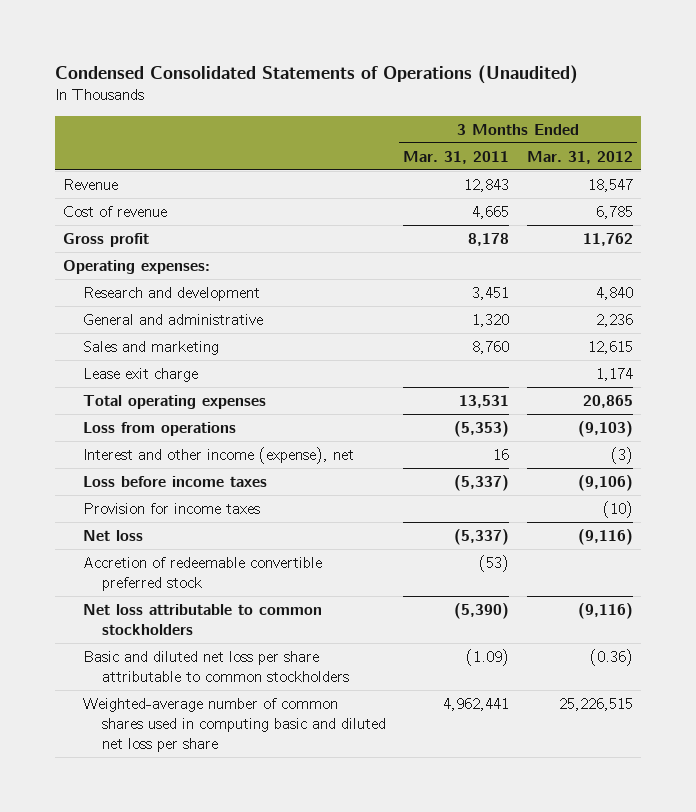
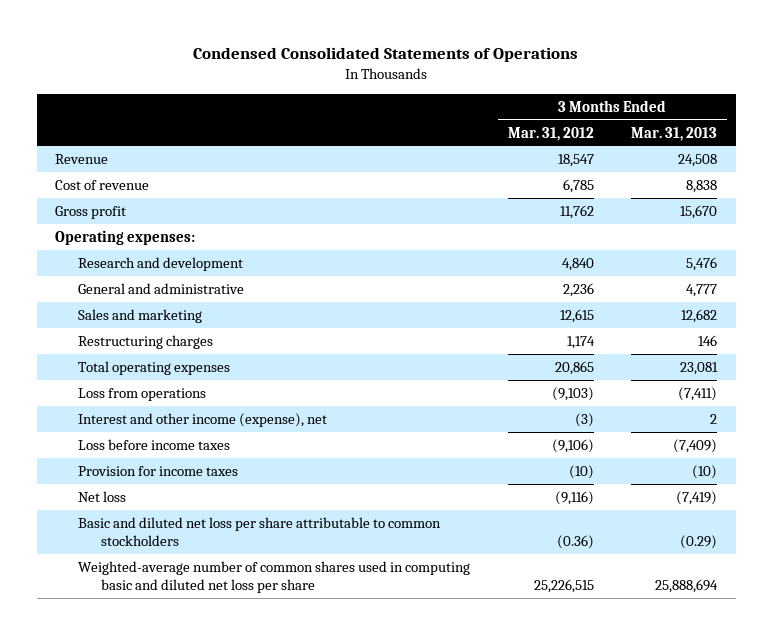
[54,65,578,85] Condensed Consolidated Statements of Operations (Unaudited) -> [193,47,579,63] Condensed Consolidated Statements of Operations
[403,150,510,164] Mar. 31, 2011 -> none
none -> [631,126,718,141] Mar. 31, 2013
[82,367,198,382] Lease exit charge -> [78,334,214,349] Restructuring charges
[82,556,322,591] Accretion of redeemable convertible preferred stock -> none
[82,603,322,635] Net loss attributable to common stockholders -> none

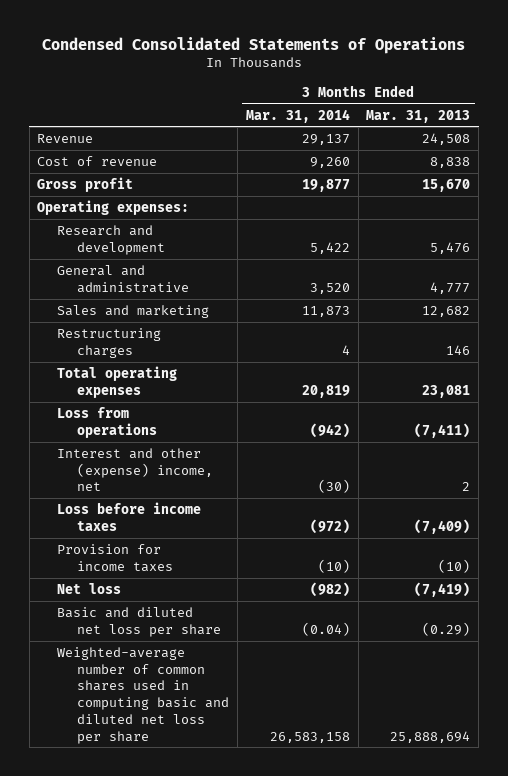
[507,126,594,141] Mar. 31, 2012 -> none
none -> [245,108,350,123] Mar. 31, 2014
[78,412,328,427] Interest and other income (expense), net -> [57,448,214,492] Interest and other (expense) income, net
[78,516,442,546] Basic and diluted net loss per share attributable to common stockholders -> [57,607,222,637] Basic and diluted net loss per share

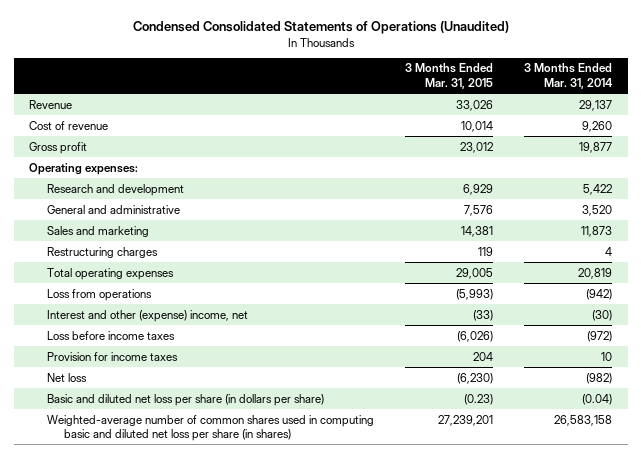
[41,36,465,54] Condensed Consolidated Statements of Operations -> [132,21,509,35] Condensed Consolidated Statements of Operations (Unaudited)
[366,109,471,123] Mar. 31, 2013 -> none
none -> [404,63,493,90] 3 Months Ended Mar. 31, 2015
[317,558,350,573] (10) -> [600,351,612,361] 10
[57,607,222,637] Basic and diluted net loss per share -> [46,393,324,406] Basic and diluted net loss per share (in dollars per share)
[57,647,230,744] Weighted-average number of common shares used in computing basic and diluted net loss per share -> [46,414,374,442] Weighted-average number of common shares used in computing basic and diluted net loss per share (in shares)

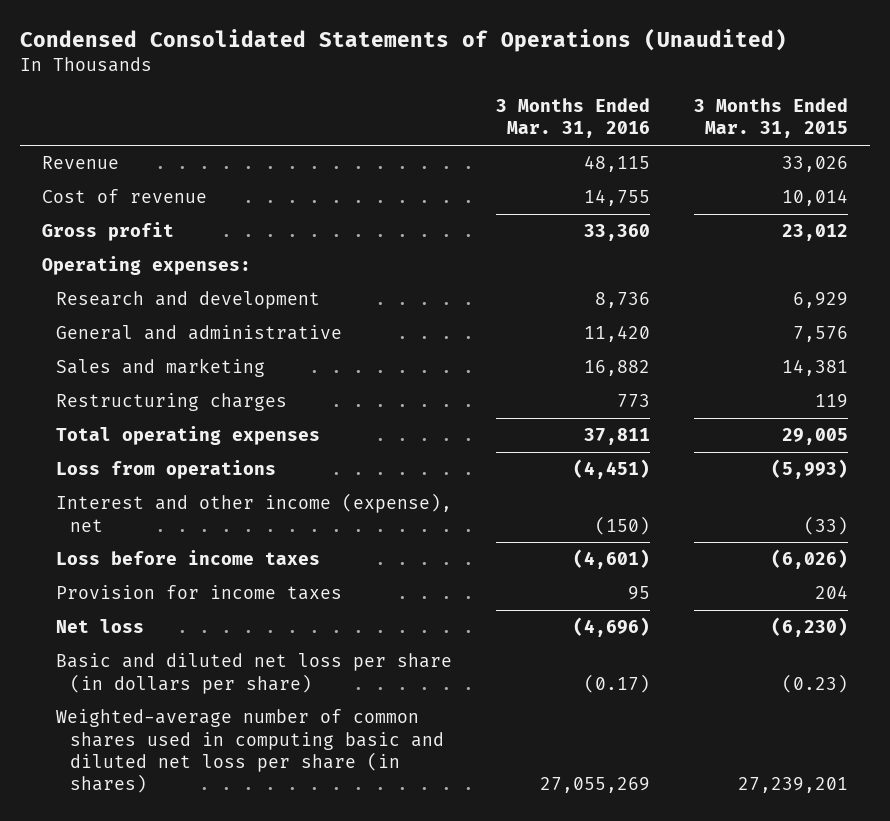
[523,63,613,90] 3 Months Ended Mar. 31, 2014 -> none
none -> [495,97,650,139] 3 Months Ended Mar. 31, 2016
[46,309,248,322] Interest and other (expense) income, net -> [55,493,452,532] Interest and other income (expense), net

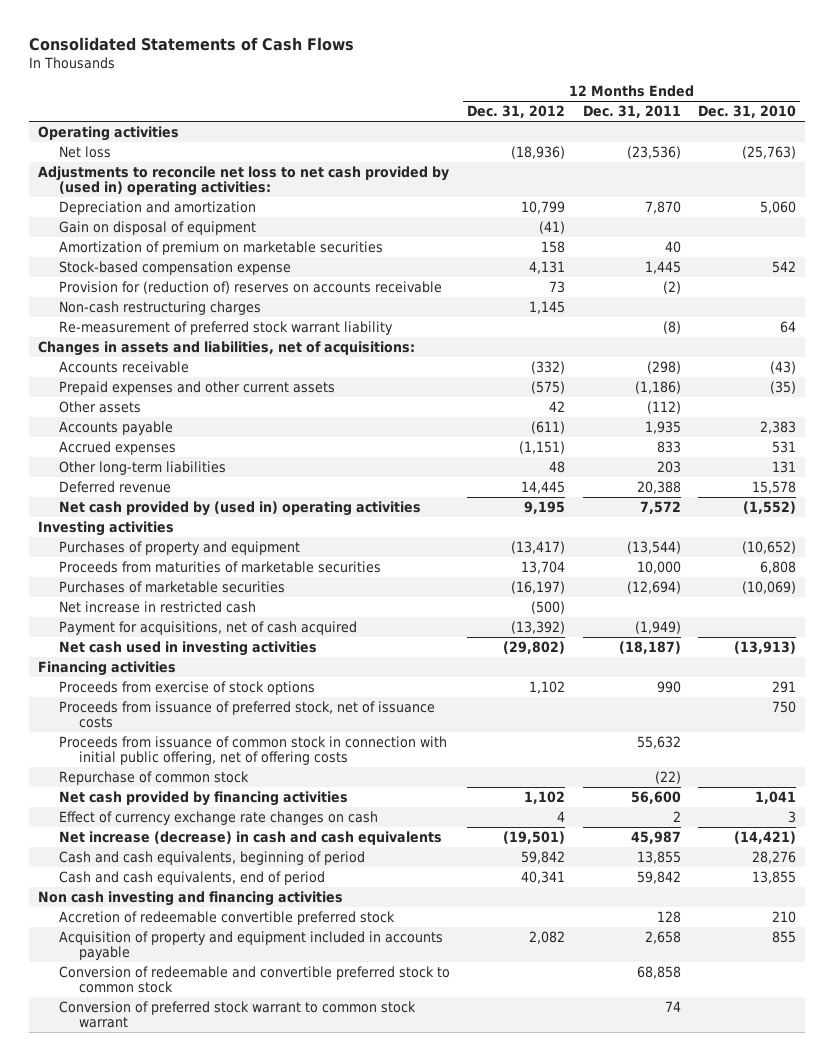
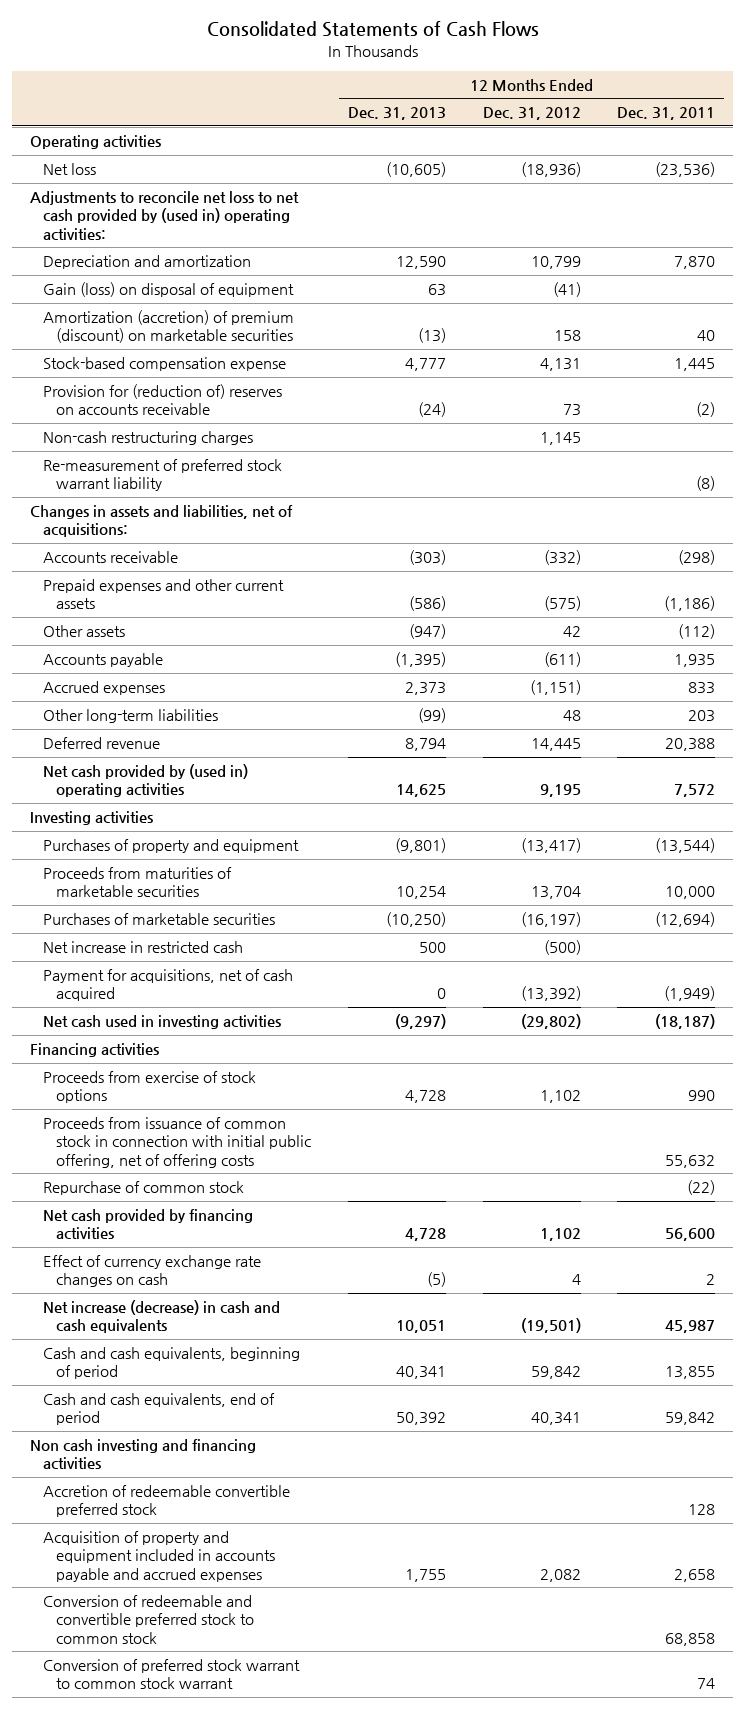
[697,105,796,119] Dec. 31, 2010 -> none
none -> [347,107,446,121] Dec. 31, 2013
[58,220,256,235] Gain on disposal of equipment -> [43,282,295,298] Gain (loss) on disposal of equipment
[58,240,383,255] Amortization of premium on marketable securities -> [43,310,295,344] Amortization (accretion) of premium (discount) on marketable securities
[58,700,435,729] Proceeds from issuance of preferred stock, net of issuance costs -> none
[58,930,443,961] Acquisition of property and equipment included in accounts payable -> [43,1531,276,1582] Acquisition of property and equipment included in accounts payable and accrued expenses

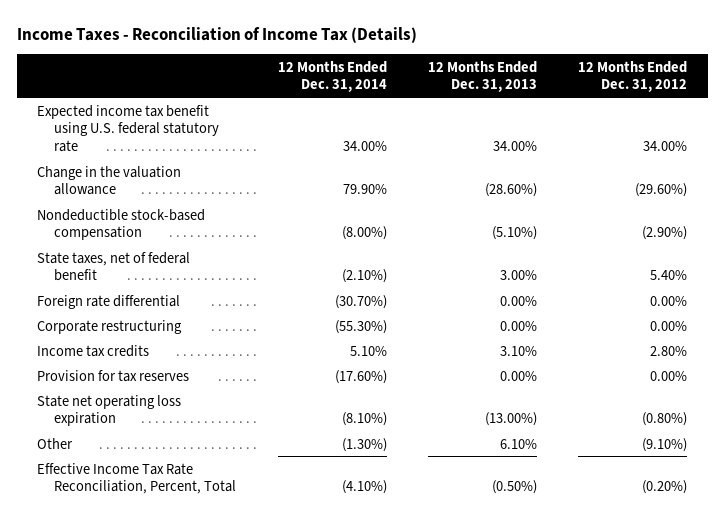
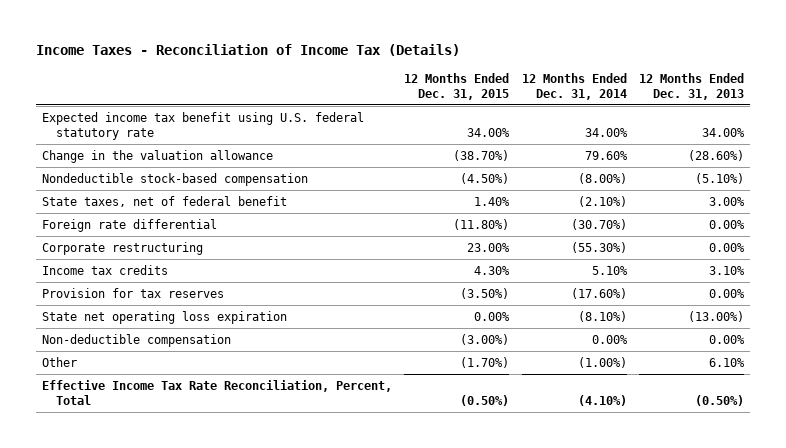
[578,60,688,93] 12 Months Ended Dec. 31, 2012 -> none
none -> [404,73,510,100] 12 Months Ended Dec. 31, 2015
[342,184,387,195] 79.90% -> [584,151,628,161] 79.60%
none -> [42,334,232,348] Non-deductible compensation
[341,437,387,452] (1.30%) -> [577,357,627,369] (1.00%)

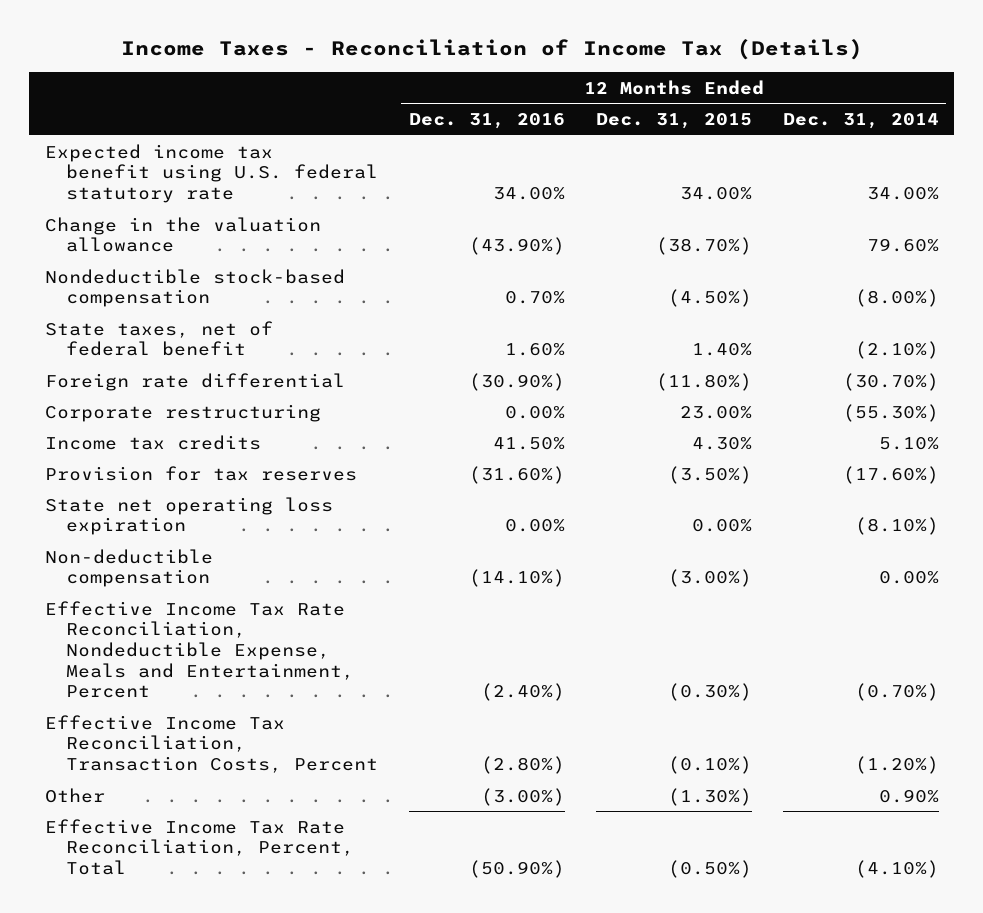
[638,73,744,100] 12 Months Ended Dec. 31, 2013 -> none
none -> [409,113,566,130] Dec. 31, 2016
none -> [44,600,355,699] Effective Income Tax Rate Reconciliation, Nondeductible Expense, Meals and Entertainment, Percent
none -> [44,714,379,773] Effective Income Tax Reconciliation, Transaction Costs, Percent
[460,357,510,369] (1.70%) -> [667,787,752,806] (1.30%)
[577,357,627,369] (1.00%) -> [878,788,939,803] 0.90%

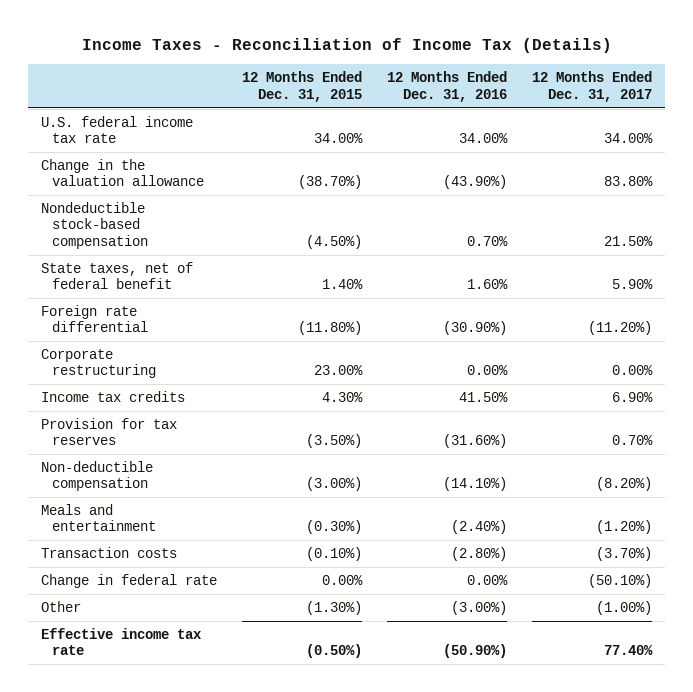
[782,113,939,130] Dec. 31, 2014 -> none
none -> [532,71,653,102] 12 Months Ended Dec. 31, 2017
[44,143,379,203] Expected income tax benefit using U.S. federal statutory rate -> [41,116,194,144] U.S. federal income tax rate
[44,496,333,536] State net operating loss expiration -> none
[44,600,355,699] Effective Income Tax Rate Reconciliation, Nondeductible Expense, Meals and Entertainment, Percent -> [41,504,157,532] Meals and entertainment
[44,714,379,773] Effective Income Tax Reconciliation, Transaction Costs, Percent -> [41,547,178,559] Transaction costs
none -> [41,574,218,589] Change in federal rate
[44,818,355,875] Effective Income Tax Rate Reconciliation, Percent, Total -> [41,628,203,656] Effective income tax rate

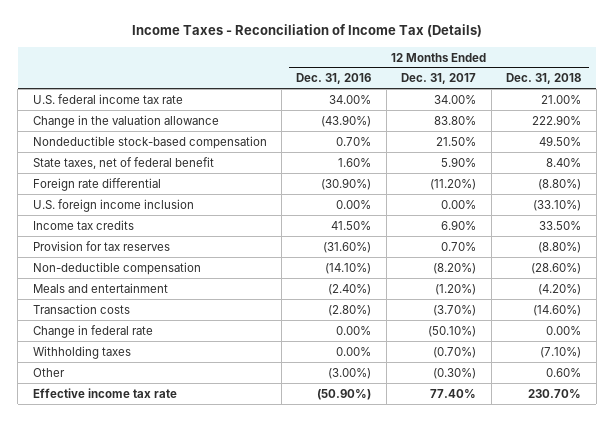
[242,71,363,102] 12 Months Ended Dec. 31, 2015 -> none
none -> [506,73,582,85] Dec. 31, 2018
[41,349,157,379] Corporate restructuring -> [32,198,194,212] U.S. foreign income inclusion
none -> [32,345,131,359] Withholding taxes
[596,601,653,616] (1.00%) -> [433,367,477,379] (0.30%)

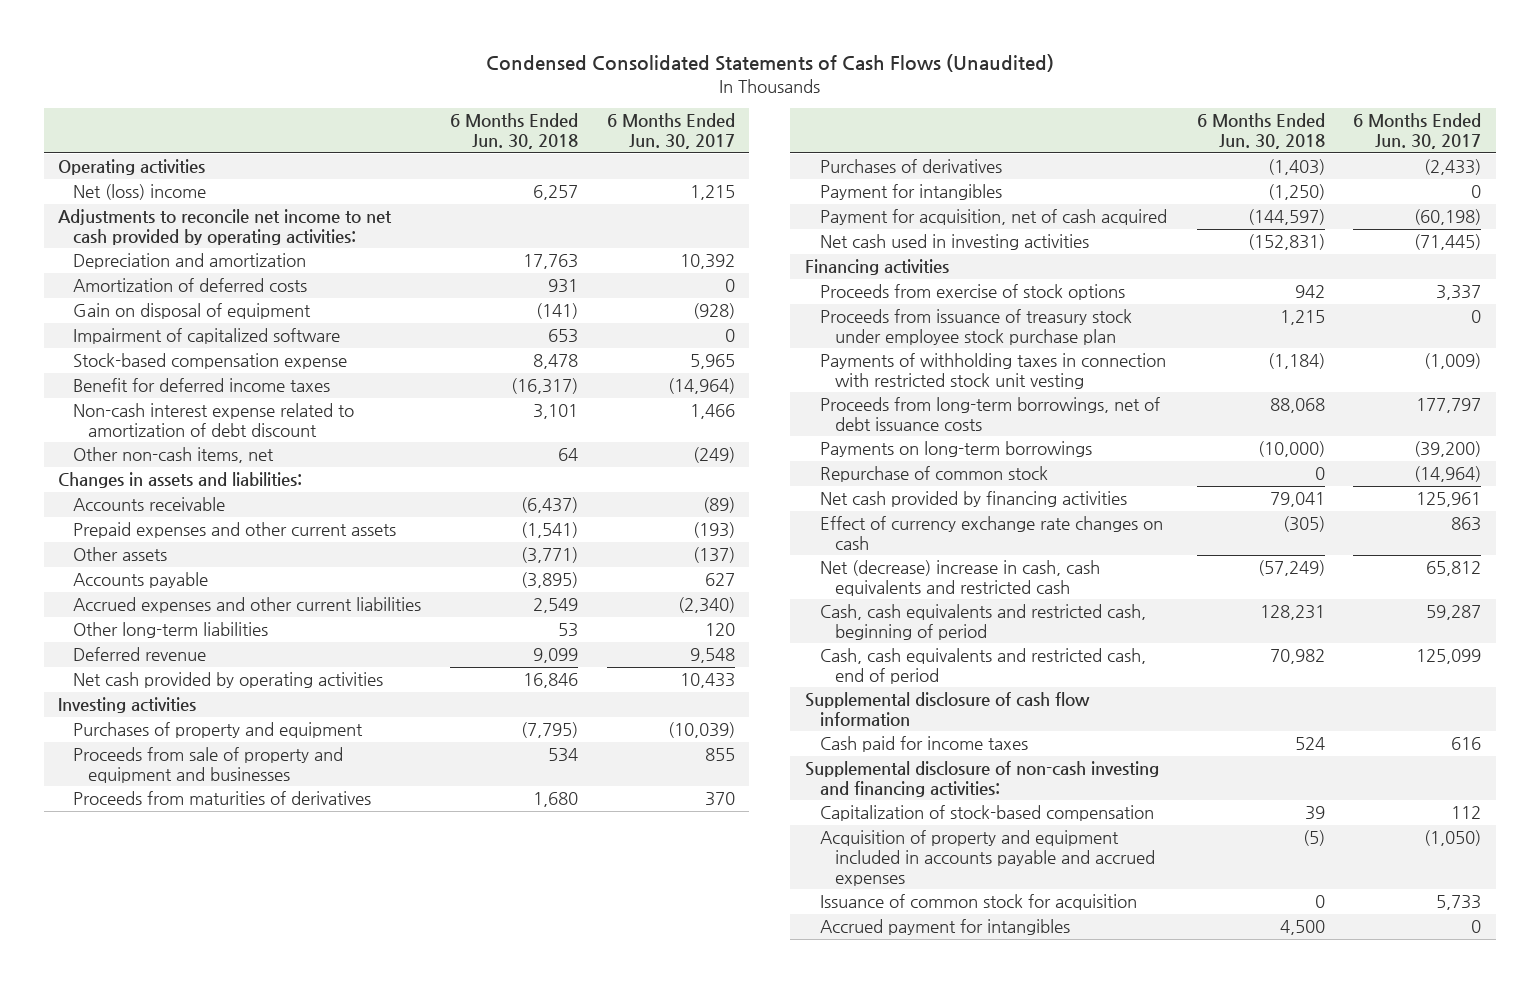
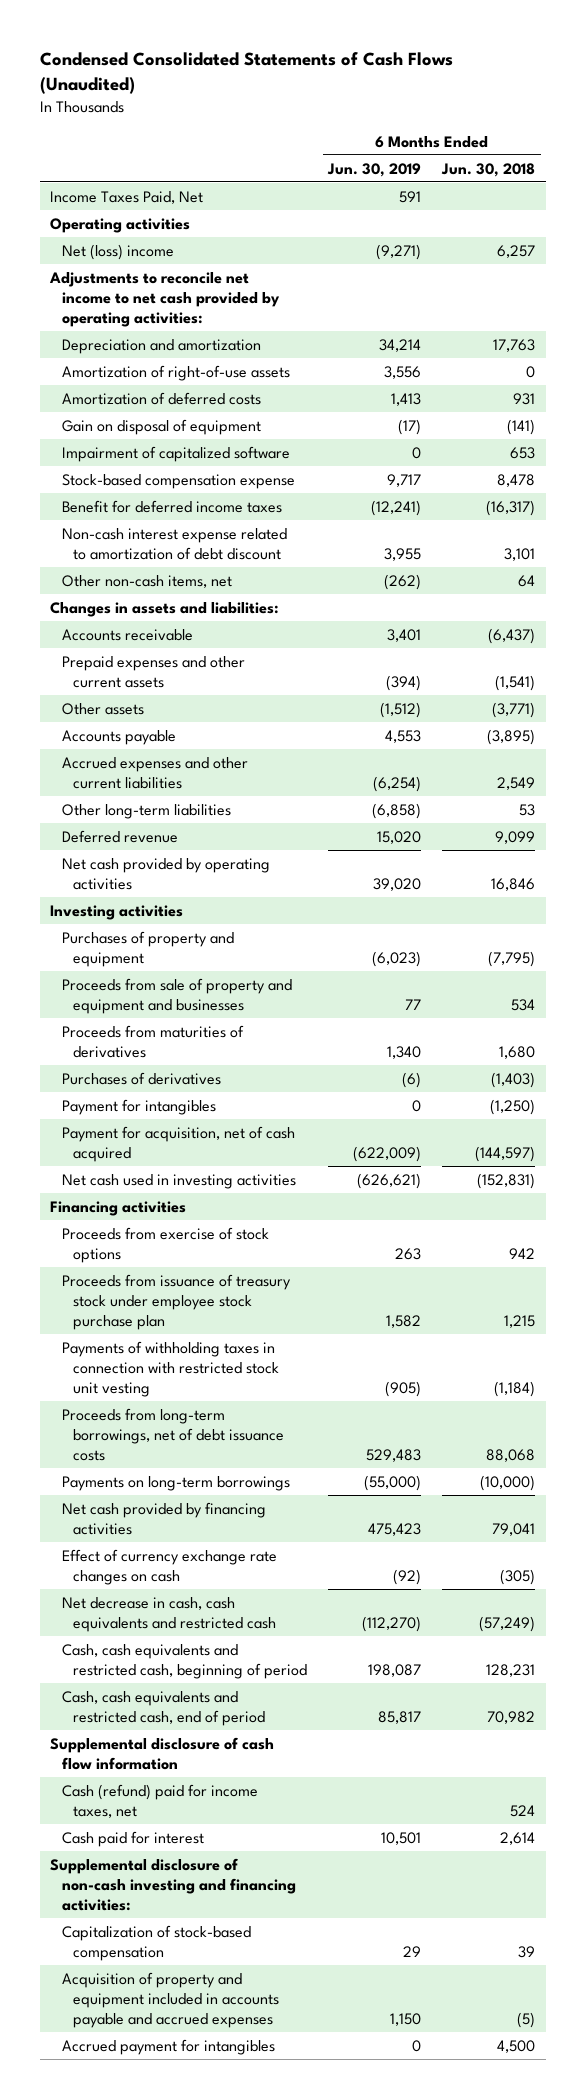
[606,113,735,150] 6 Months Ended Jun. 30, 2017 -> none
none -> [327,162,422,177] Jun. 30, 2019
none -> [50,190,204,204] Income Taxes Paid, Net
none -> [61,364,290,381] Amortization of right-of-use assets
[819,466,1048,483] Repurchase of common stock -> none
[819,560,1100,596] Net (decrease) increase in cash, cash equivalents and restricted cash -> [61,1596,277,1632] Net decrease in cash, cash equivalents and restricted cash
[819,736,1028,753] Cash paid for income taxes -> [61,1783,258,1818] Cash (refund) paid for income taxes, net
none -> [61,1830,204,1847] Cash paid for interest
[819,894,1137,911] Issuance of common stock for acquisition -> none

